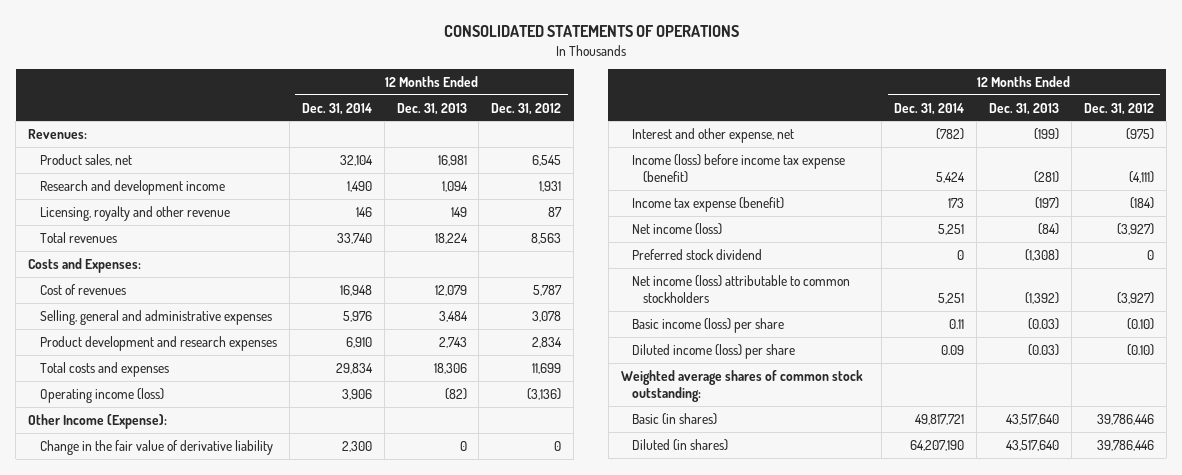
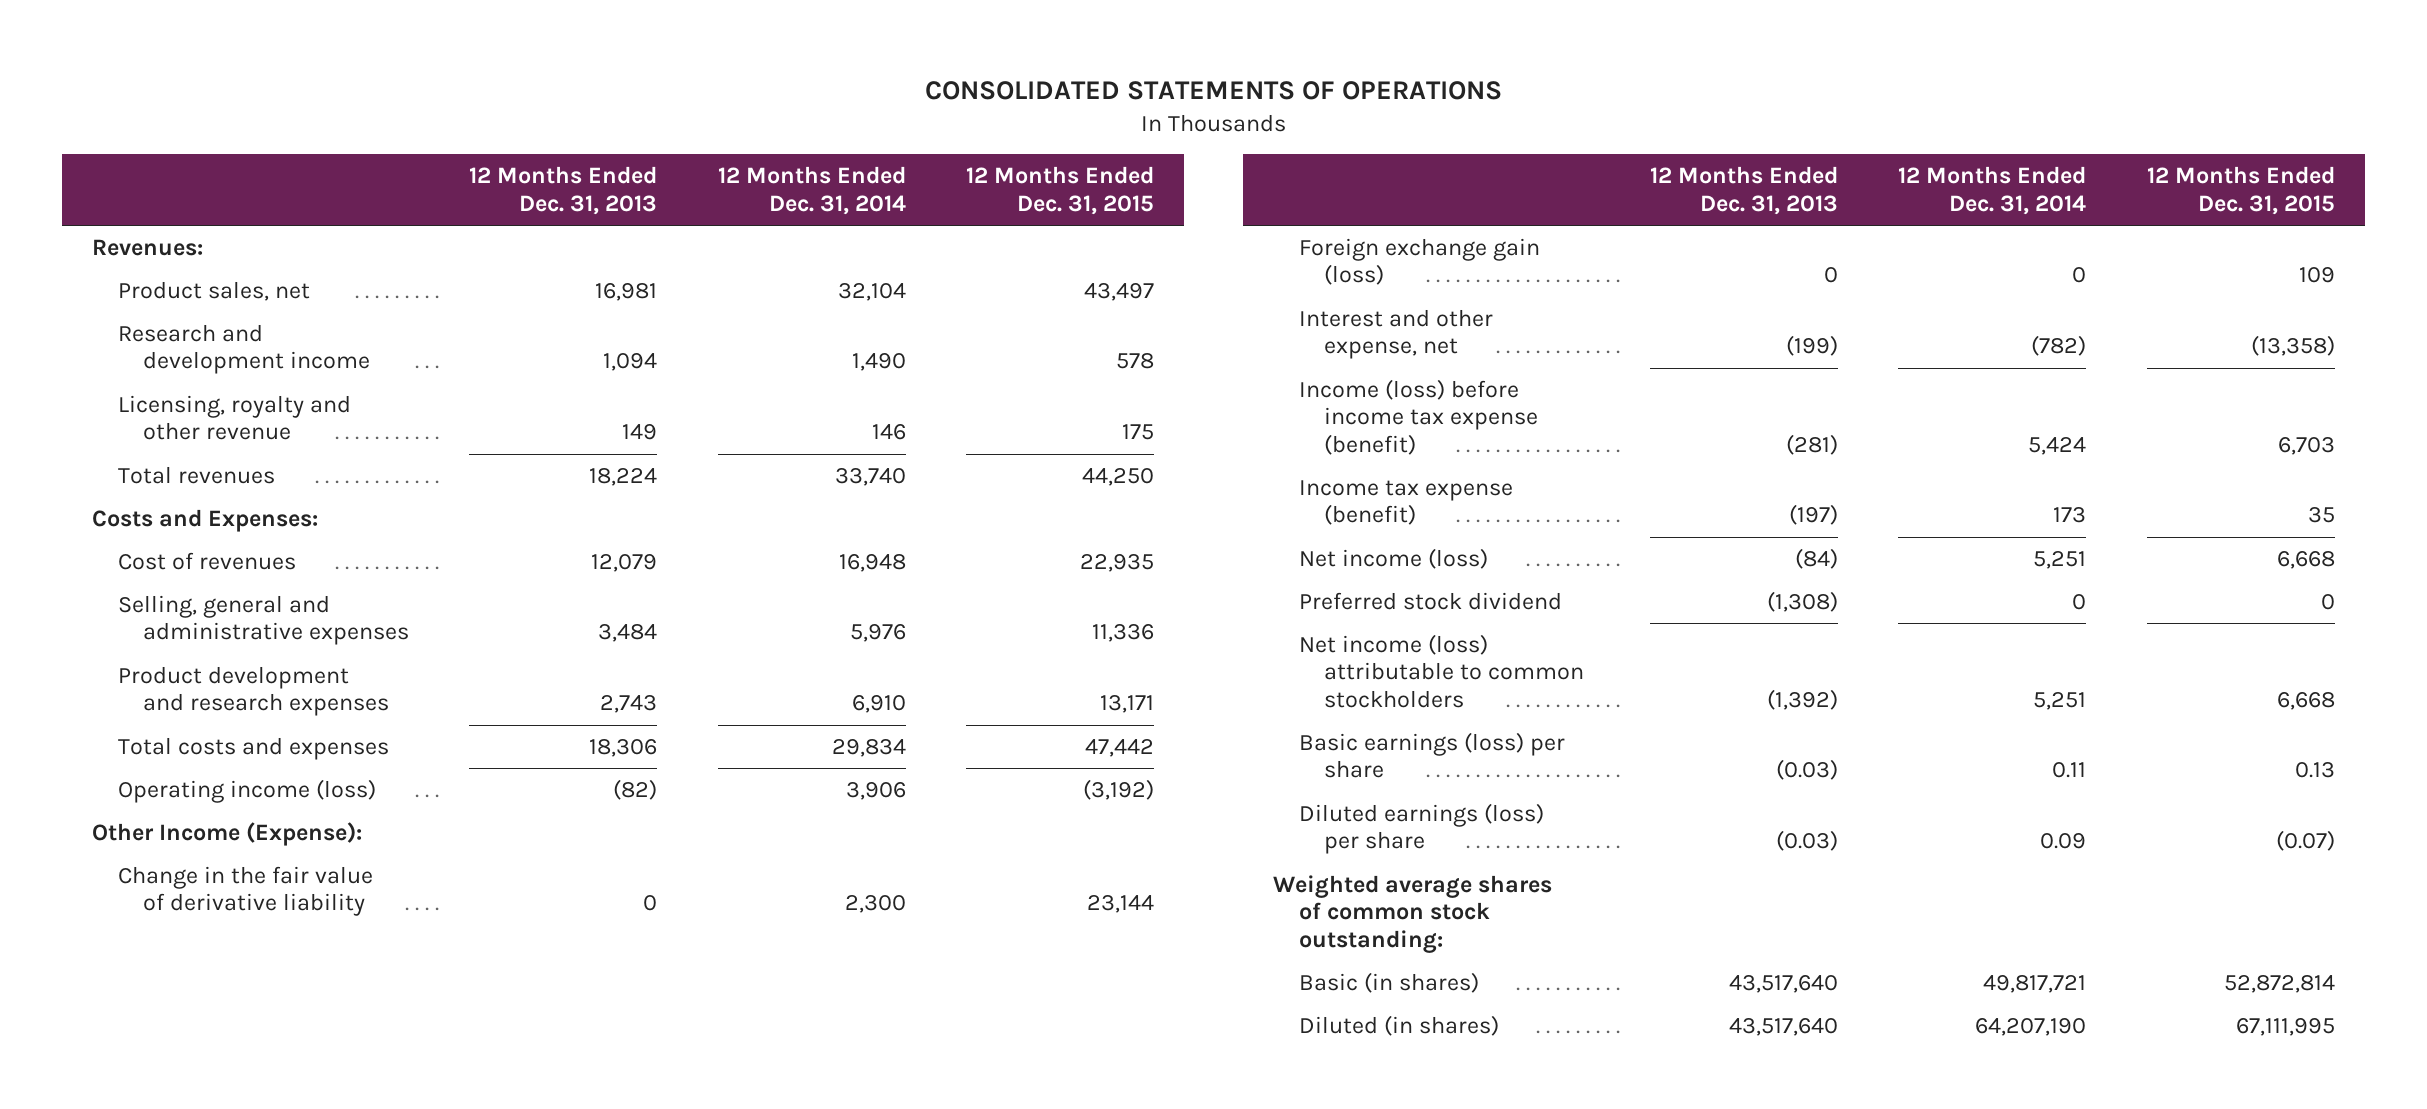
[491,102,562,115] Dec. 31, 2012 -> none
none -> [965,166,1154,215] 12 Months Ended Dec. 31, 2015
none -> [1298,238,1540,286] Foreign exchange gain (loss)
[632,317,785,333] Basic income (loss) per share -> [1298,732,1565,779] Basic earnings (loss) per share
[632,343,796,359] Diluted income (loss) per share -> [1298,803,1544,855] Diluted earnings (loss) per share

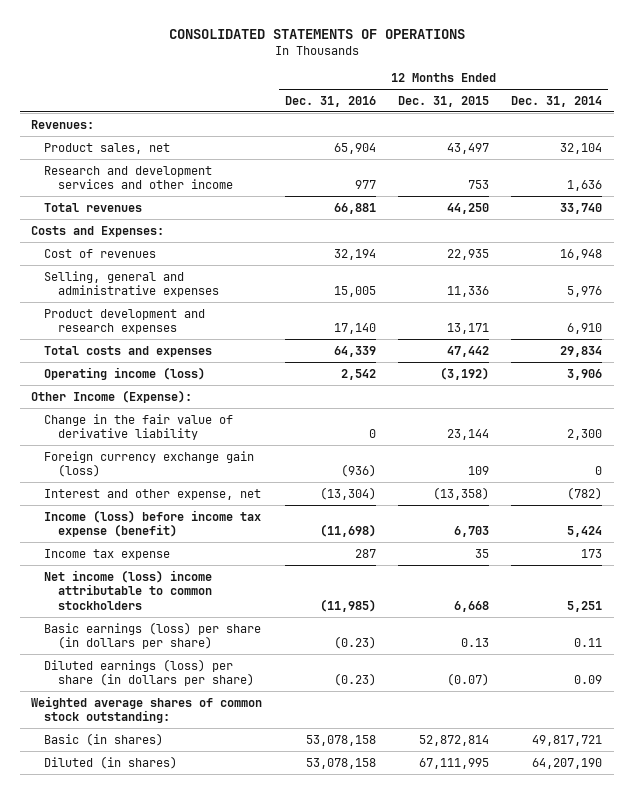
[469,166,658,215] 12 Months Ended Dec. 31, 2013 -> none
none -> [284,95,376,107] Dec. 31, 2016
[117,395,351,441] Licensing, royalty and other revenue -> none
[117,324,370,375] Research and development income -> [44,165,233,190] Research and development services and other income
[851,353,906,372] 1,490 -> [567,180,603,192] 1,636
[1115,353,1154,370] 578 -> [468,180,490,190] 753
[1298,238,1540,286] Foreign exchange gain (loss) -> [44,450,255,478] Foreign currency exchange gain (loss)
[1298,548,1488,570] Net income (loss) -> none
[1298,592,1562,611] Preferred stock dividend -> none
[1298,480,1513,526] Income tax expense (benefit) -> [44,548,171,560] Income tax expense
[1298,634,1584,708] Net income (loss) attributable to common stockholders -> [44,569,213,610] Net income (loss) income attributable to common stockholders
[1298,732,1565,779] Basic earnings (loss) per share -> [44,621,262,650] Basic earnings (loss) per share (in dollars per share)
[1298,803,1544,855] Diluted earnings (loss) per share -> [44,658,254,687] Diluted earnings (loss) per share (in dollars per share)

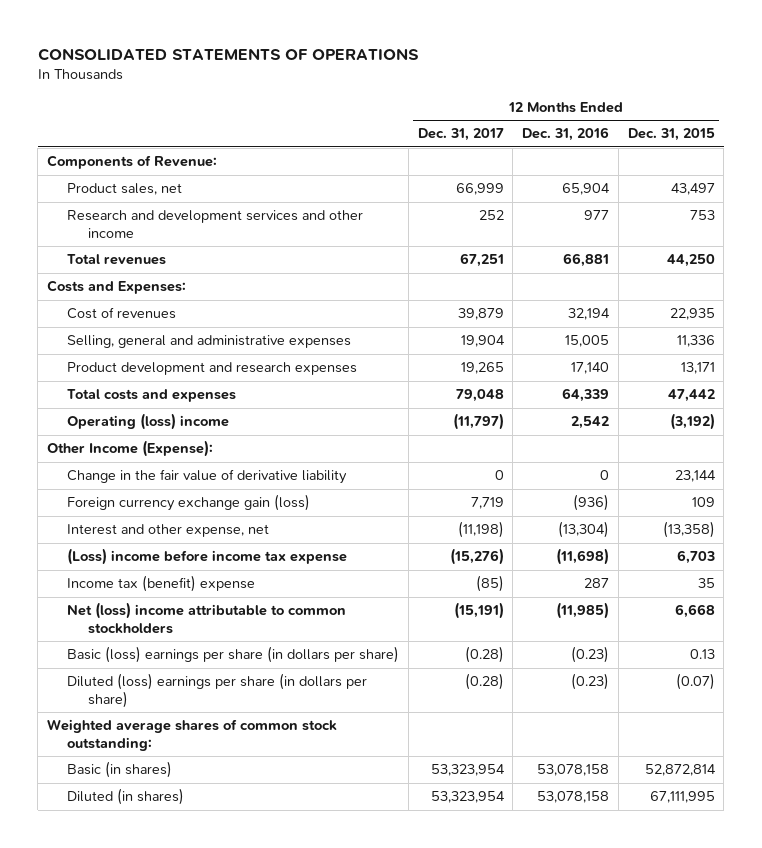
[511,95,603,107] Dec. 31, 2014 -> none
none -> [417,128,504,142] Dec. 31, 2017
[31,119,95,129] Revenues: -> [47,155,218,170] Components of Revenue:
[44,366,206,380] Operating income (loss) -> [67,413,230,431] Operating (loss) income
[44,509,262,538] Income (loss) before income tax expense (benefit) -> [67,548,348,566] (Loss) income before income tax expense
[44,548,171,560] Income tax expense -> [67,575,256,593] Income tax (benefit) expense
[44,569,213,610] Net income (loss) income attributable to common stockholders -> [67,602,347,634] Net (loss) income attributable to common stockholders
[44,621,262,650] Basic earnings (loss) per share (in dollars per share) -> [67,646,400,664] Basic (loss) earnings per share (in dollars per share)
[44,658,254,687] Diluted earnings (loss) per share (in dollars per share) -> [67,673,368,708] Diluted (loss) earnings per share (in dollars per share)

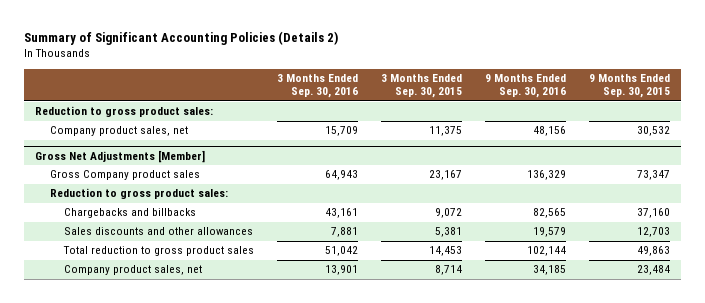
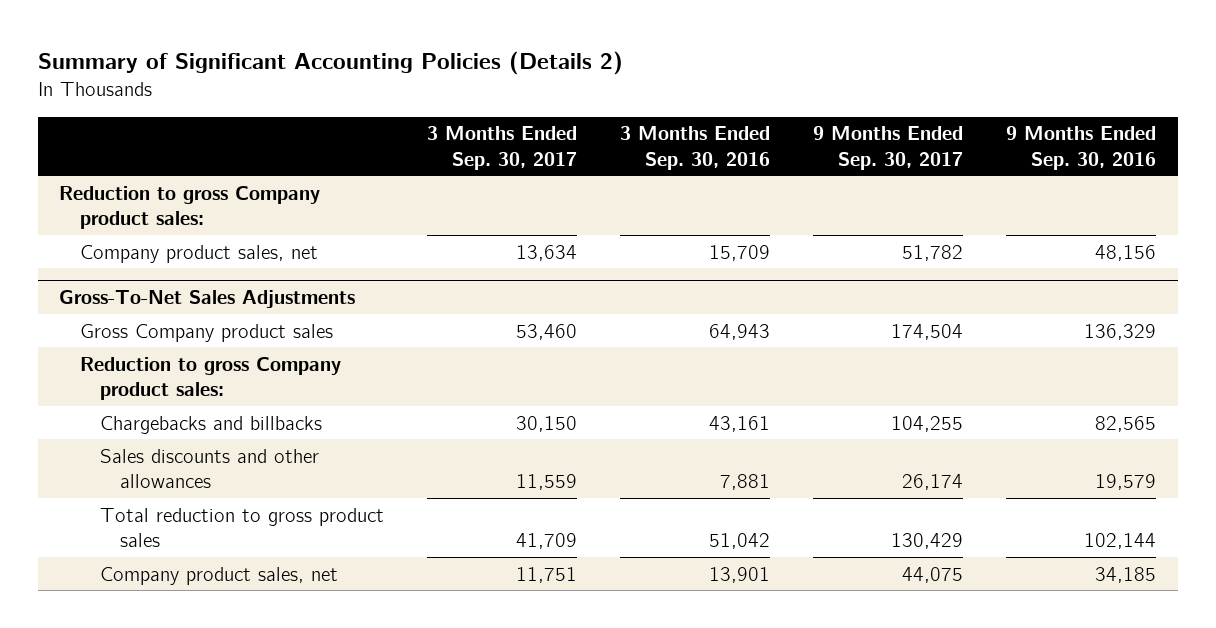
[380,74,462,99] 3 Months Ended Sep. 30, 2015 -> none
[588,74,670,99] 9 Months Ended Sep. 30, 2015 -> none
none -> [426,126,577,170] 3 Months Ended Sep. 30, 2017
none -> [813,126,964,170] 9 Months Ended Sep. 30, 2017
[35,106,214,118] Reduction to gross product sales: -> [59,185,321,229] Reduction to gross Company product sales:
[35,150,206,164] Gross Net Adjustments [Member] -> [59,290,356,309] Gross-To-Net Sales Adjustments
[49,188,228,200] Reduction to gross product sales: -> [79,356,341,400] Reduction to gross Company product sales:

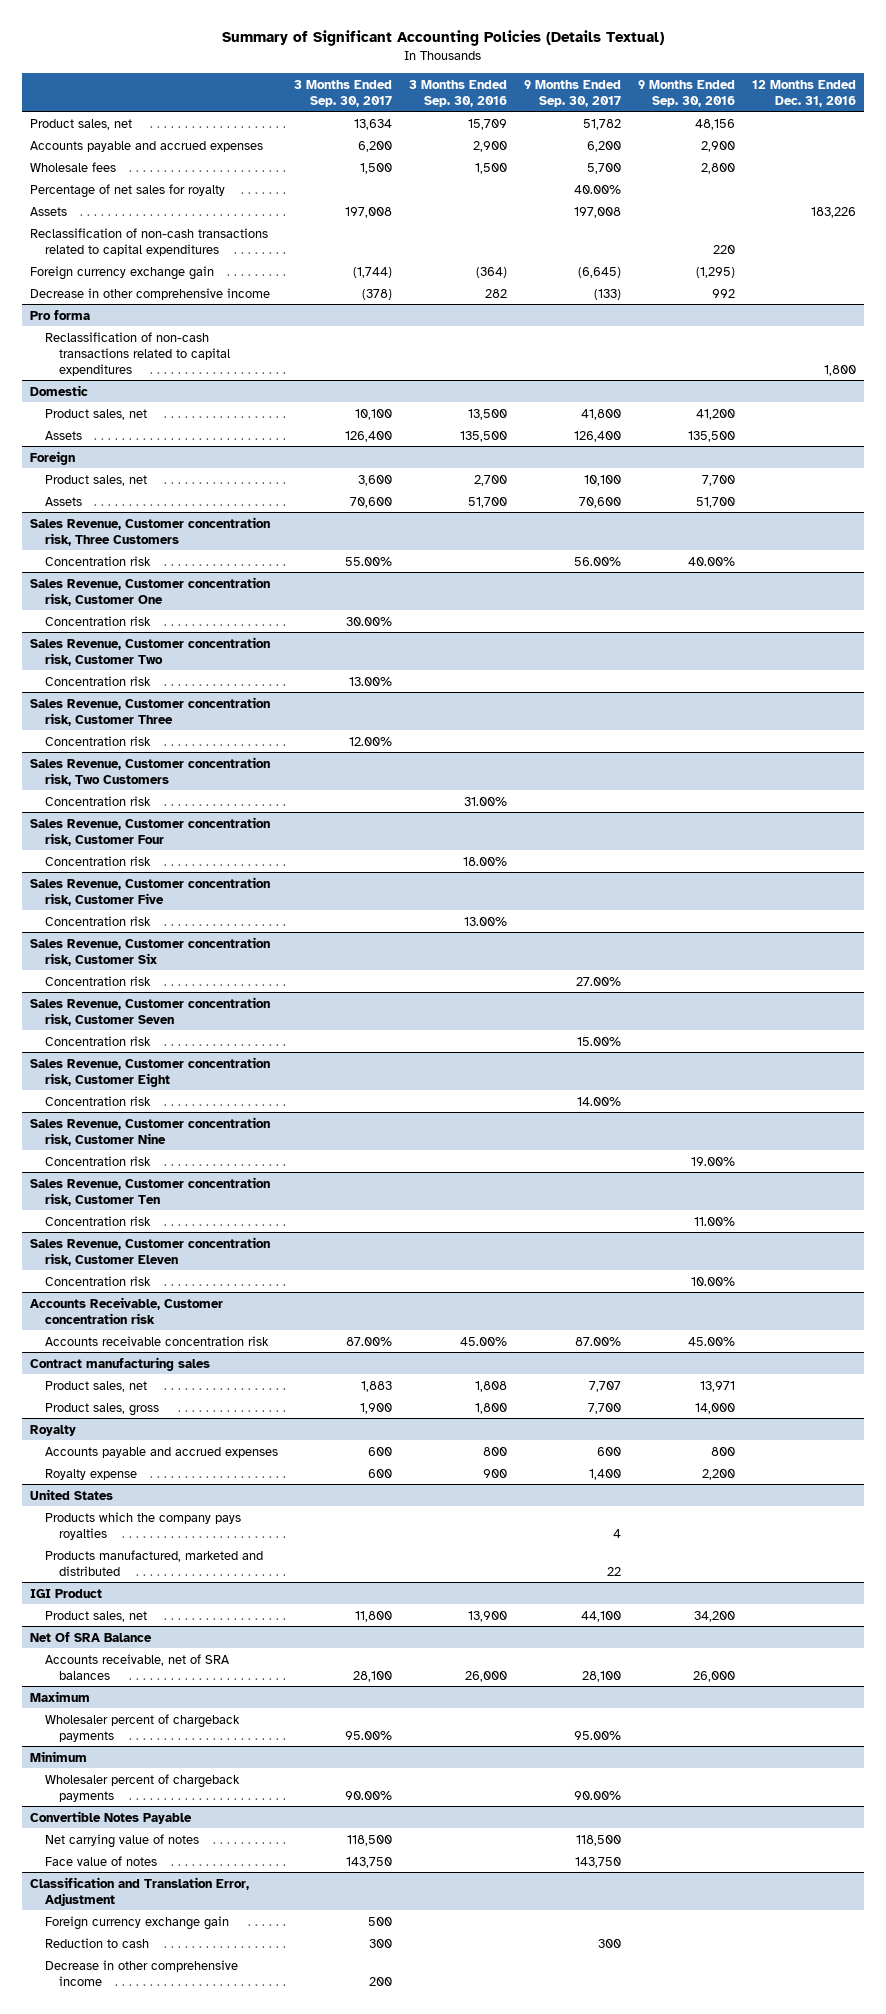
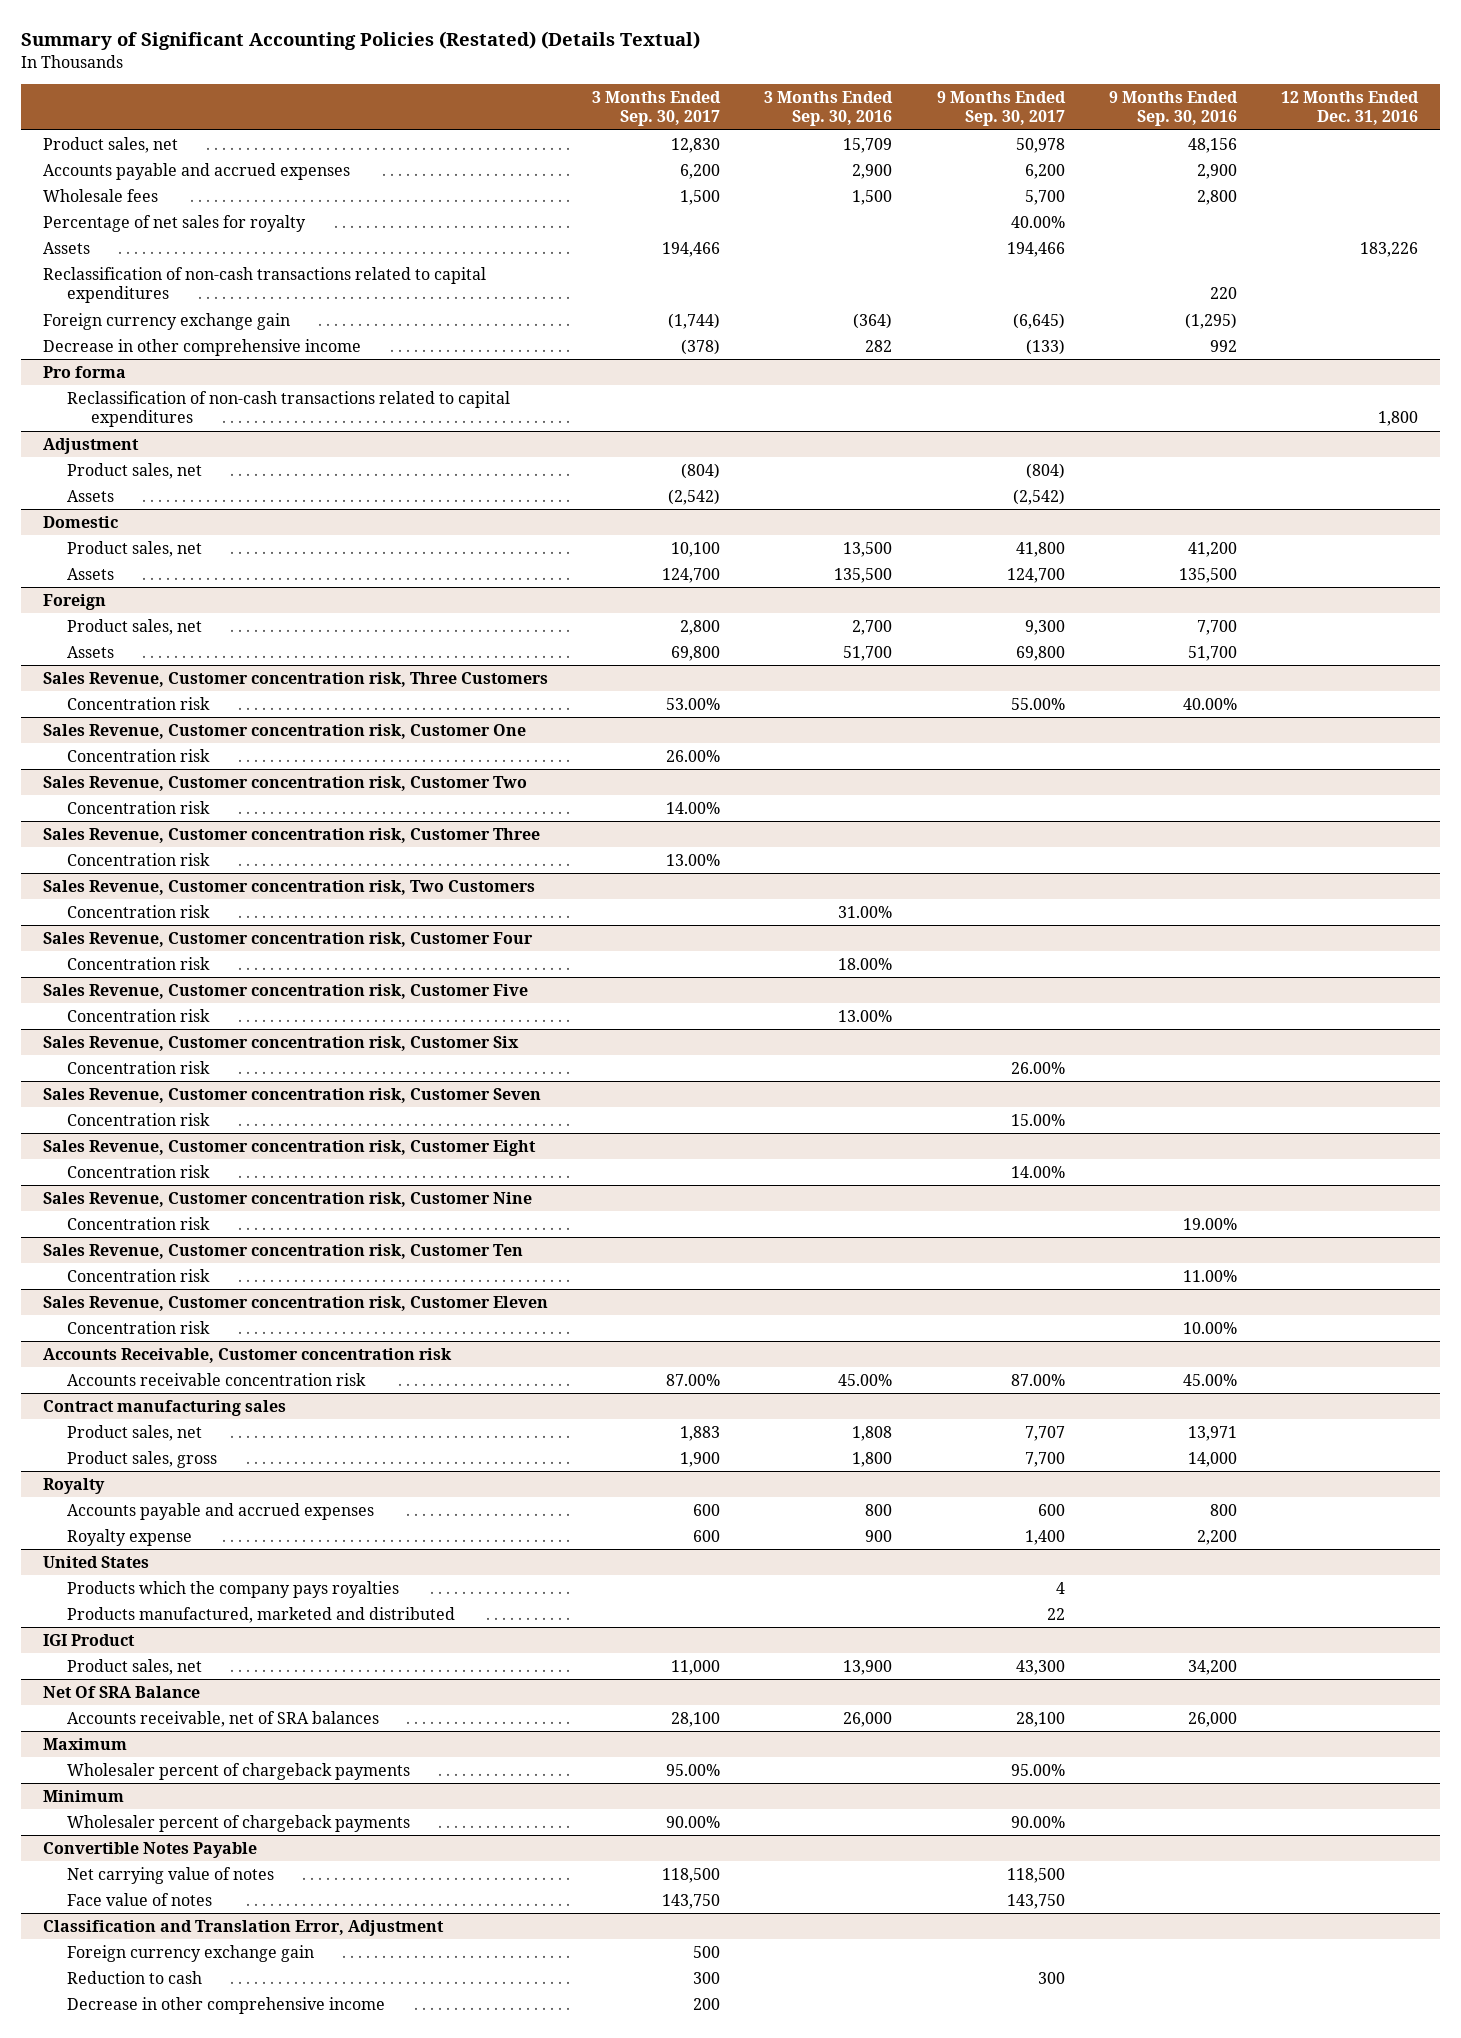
[222,30,665,47] Summary of Significant Accounting Policies (Details Textual) -> [20,30,700,50] Summary of Significant Accounting Policies (Restated) (Details Textual)
[354,118,393,130] 13,634 -> [671,137,721,153] 12,830
[583,118,622,130] 51,782 -> [1015,137,1065,153] 50,978
[345,206,393,218] 197,008 -> [662,241,721,257] 194,466
[574,206,622,218] 197,008 -> [1006,241,1065,257] 194,466
none -> [42,437,139,454] Adjustment
none -> [66,462,202,479] Product sales, net
none -> [66,489,114,502] Assets
[345,430,393,442] 126,400 -> [662,567,721,583] 124,700
[574,430,622,442] 126,400 -> [1006,567,1065,583] 124,700
[358,474,393,486] 3,600 -> [680,619,721,635] 2,800
[584,474,622,486] 10,100 -> [1024,619,1065,635] 9,300
[350,496,393,508] 70,600 -> [671,645,721,661] 69,800
[579,496,622,508] 70,600 -> [1015,645,1065,661] 69,800
[345,556,393,566] 55.00% -> [666,697,721,710] 53.00%
[574,556,622,566] 56.00% -> [1010,697,1065,710] 55.00%
[346,616,393,626] 30.00% -> [666,749,721,762] 26.00%
[349,676,393,686] 13.00% -> [666,801,721,814] 14.00%
[349,736,393,746] 12.00% -> [666,853,721,866] 13.00%
[576,976,622,986] 27.00% -> [1010,1061,1065,1074] 26.00%
[355,1610,393,1622] 11,800 -> [671,1659,721,1675] 11,000
[581,1610,622,1622] 44,100 -> [1015,1659,1065,1675] 43,300

